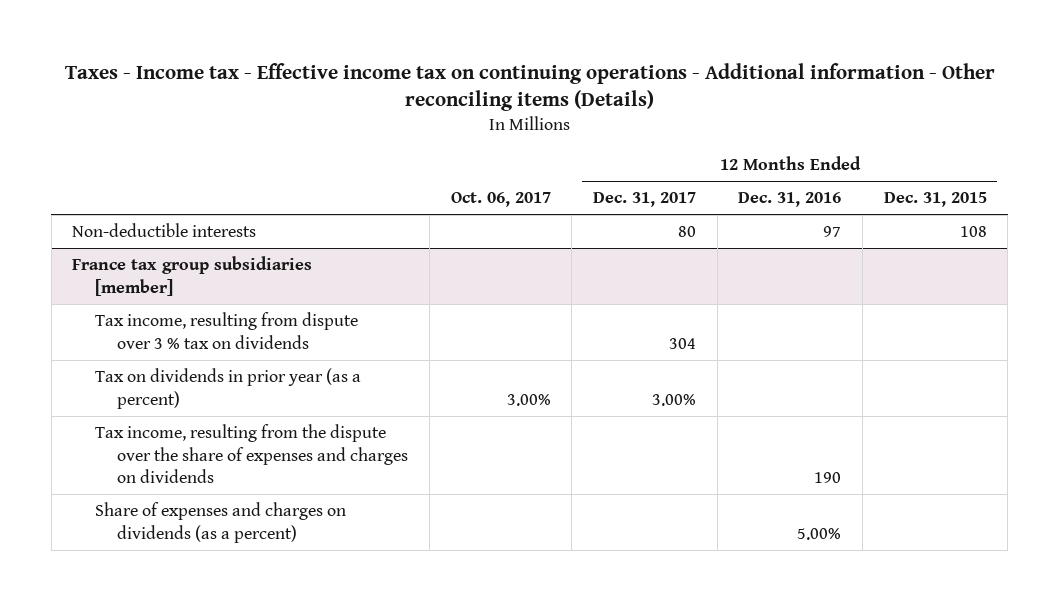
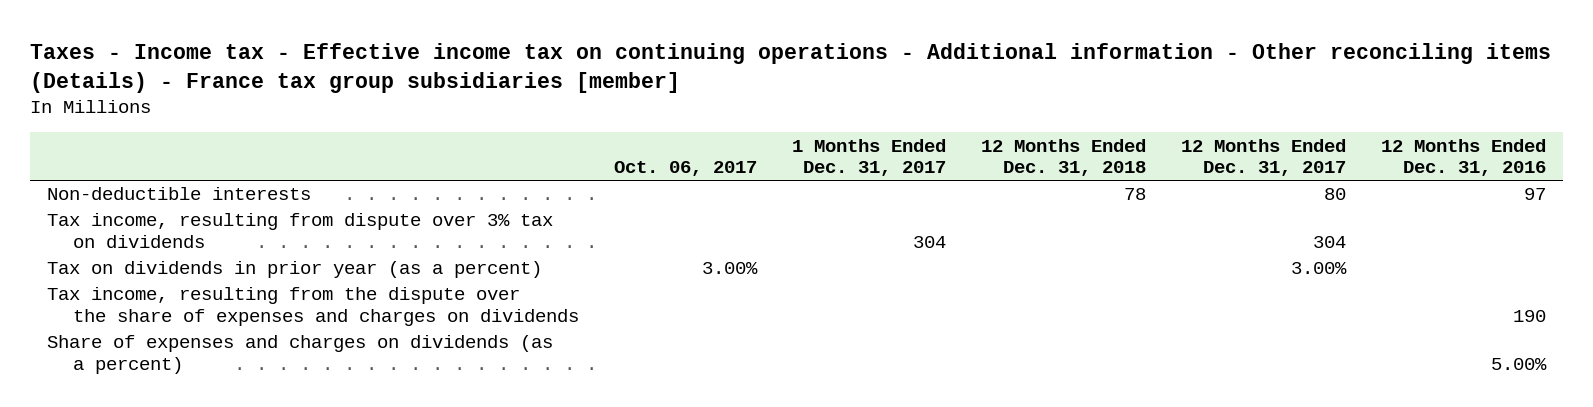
[64,62,995,112] Taxes - Income tax - Effective income tax on continuing operations - Additional information - Other reconciling items (Details) -> [29,42,1551,93] Taxes - Income tax - Effective income tax on continuing operations - Additional information - Other reconciling items (Details) - France tax group subsidiaries [member]
[883,192,987,208] Dec. 31, 2015 -> none
none -> [792,138,947,177] 1 Months Ended Dec. 31, 2017
none -> [981,138,1147,177] 12 Months Ended Dec. 31, 2018
[72,256,313,296] France tax group subsidiaries [member] -> none
[94,312,358,349] Tax income, resulting from dispute over 3 % tax on dividends -> [47,213,554,249] Tax income, resulting from dispute over 3% tax on dividends

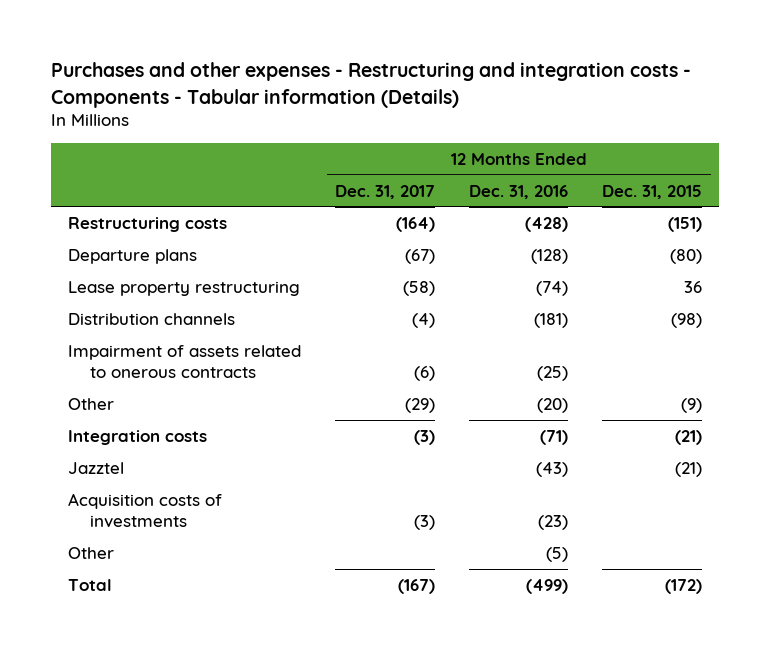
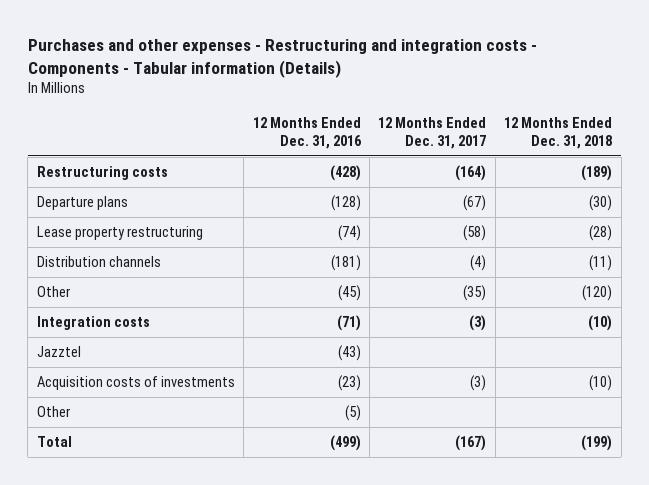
[602,184,703,199] Dec. 31, 2015 -> none
none -> [504,117,613,150] 12 Months Ended Dec. 31, 2018
[68,344,302,378] Impairment of assets related to onerous contracts -> none
[405,397,436,413] (29) -> [463,285,487,302] (35)
[537,397,569,413] (20) -> [337,285,361,302] (45)

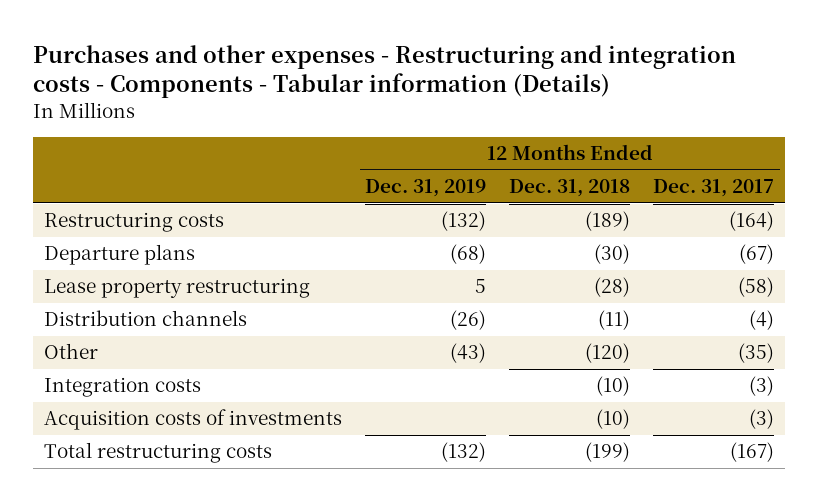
[252,117,362,150] 12 Months Ended Dec. 31, 2016 -> none
none -> [365,179,487,198] Dec. 31, 2019
[36,346,81,358] Jazztel -> none
[36,406,70,418] Other -> none
[36,436,72,448] Total -> [44,442,273,464] Total restructuring costs

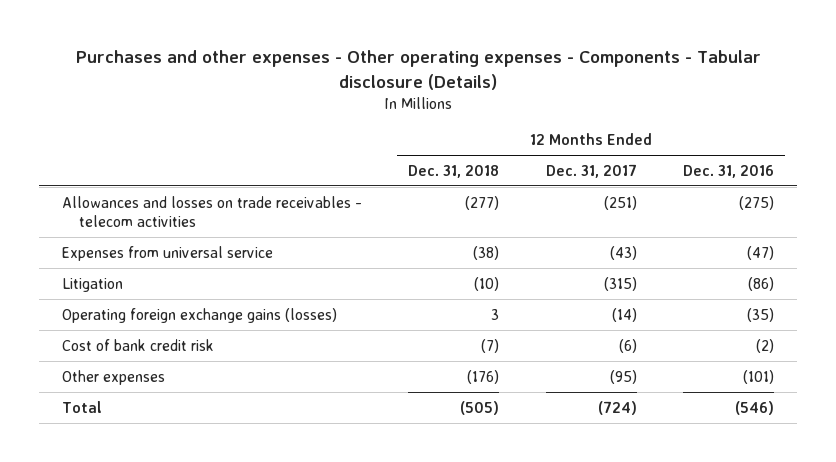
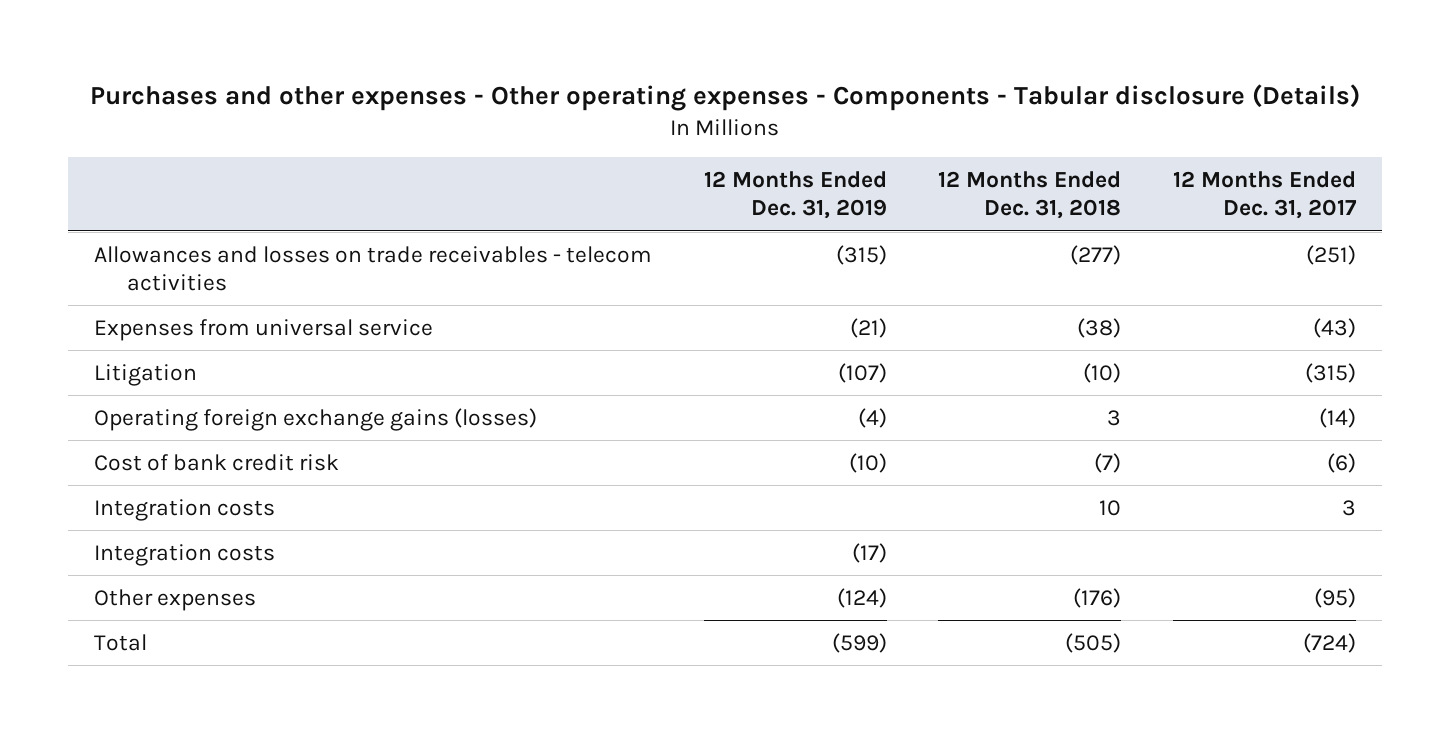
[682,164,774,178] Dec. 31, 2016 -> none
none -> [703,171,887,220] 12 Months Ended Dec. 31, 2019
none -> [94,498,276,521] Integration costs
none -> [94,543,276,566] Integration costs

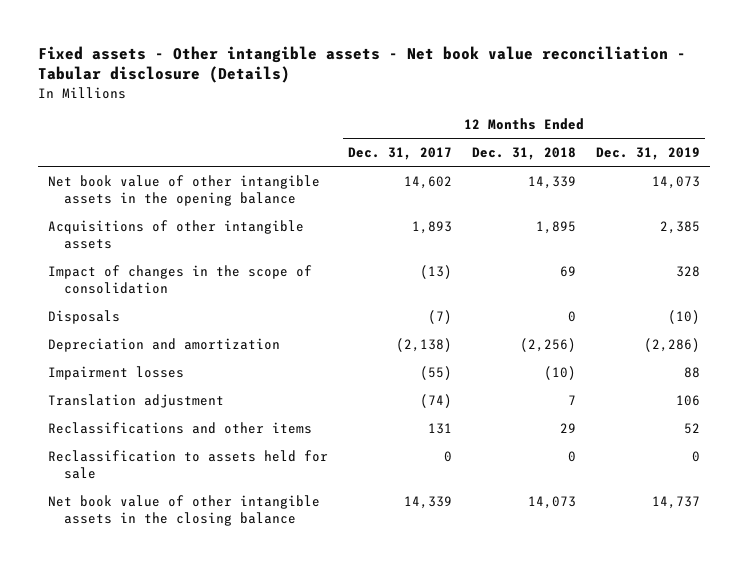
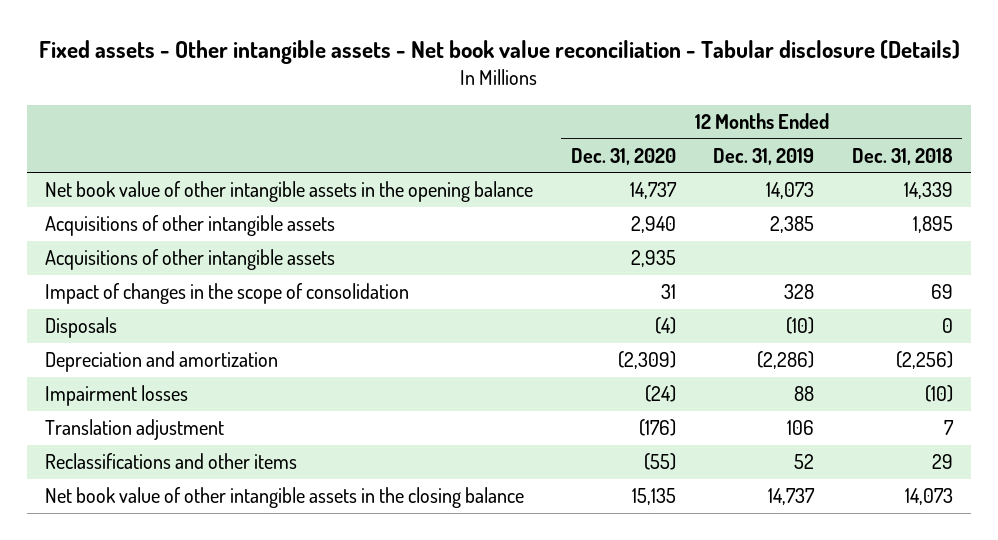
[347,147,452,161] Dec. 31, 2017 -> none
none -> [570,147,676,165] Dec. 31, 2020
none -> [45,249,336,271] Acquisitions of other intangible assets
[47,449,328,479] Reclassification to assets held for sale -> none

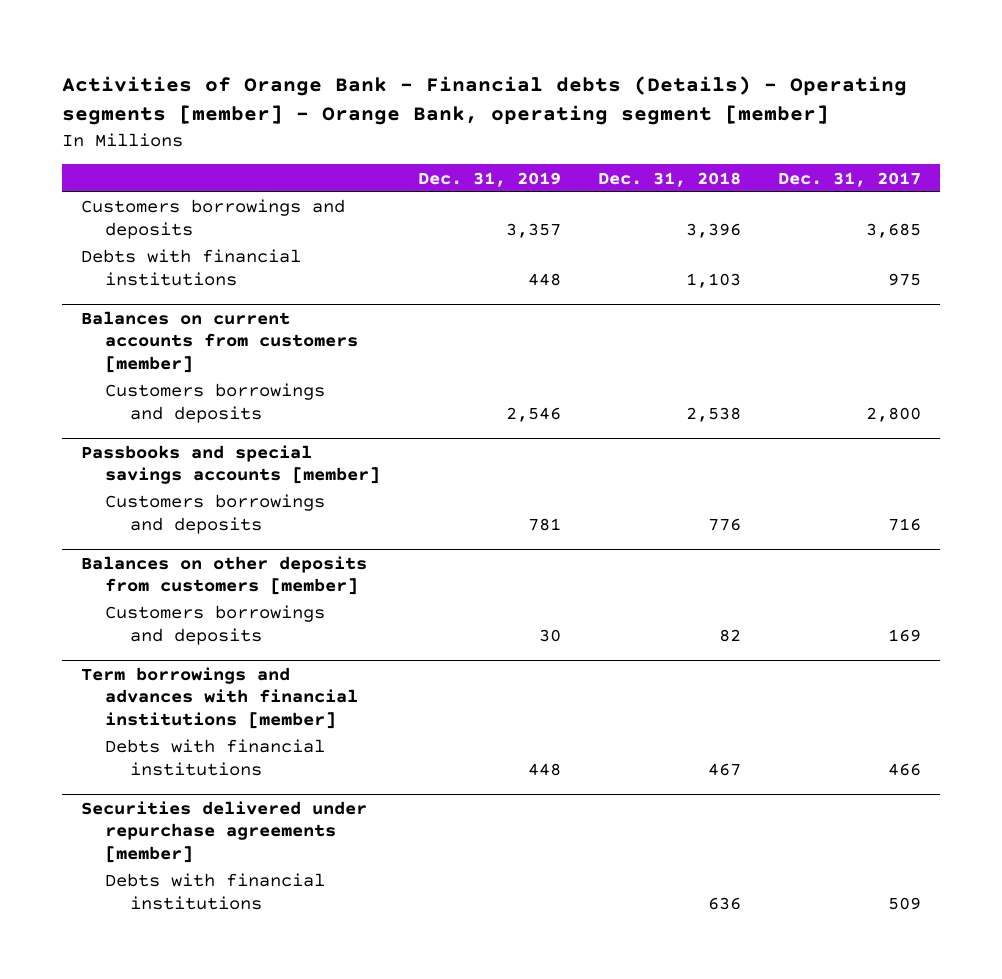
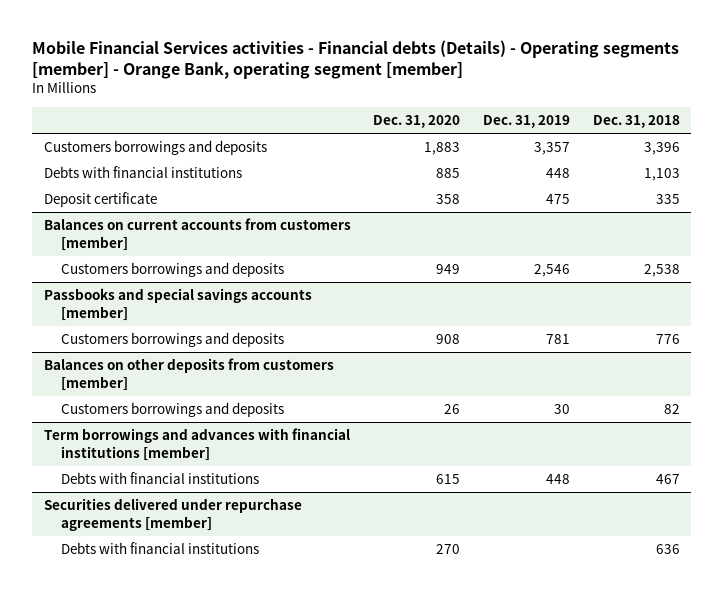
[62,76,908,126] Activities of Orange Bank - Financial debts (Details) - Operating segments [member] - Orange Bank, operating segment [member] -> [32,39,680,79] Mobile Financial Services activities - Financial debts (Details) - Operating segments [member] - Orange Bank, operating segment [member]
[778,171,922,187] Dec. 31, 2017 -> none
none -> [373,115,461,129] Dec. 31, 2020
none -> [43,192,157,208] Deposit certificate

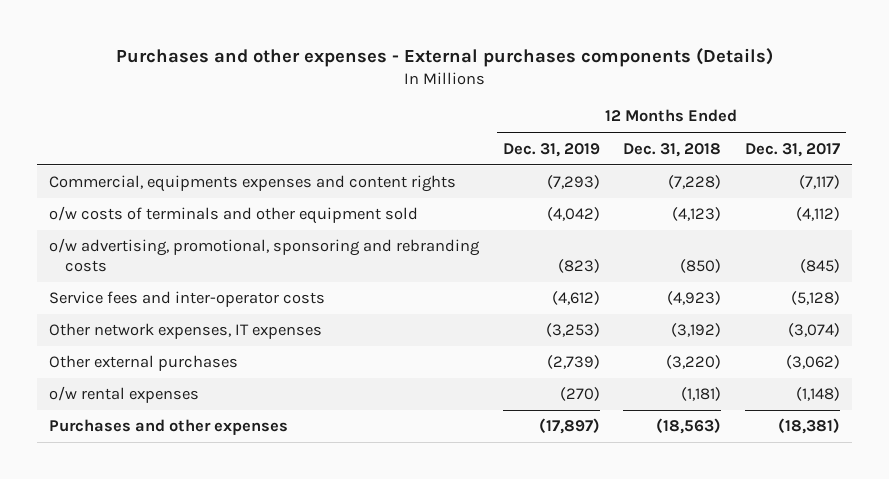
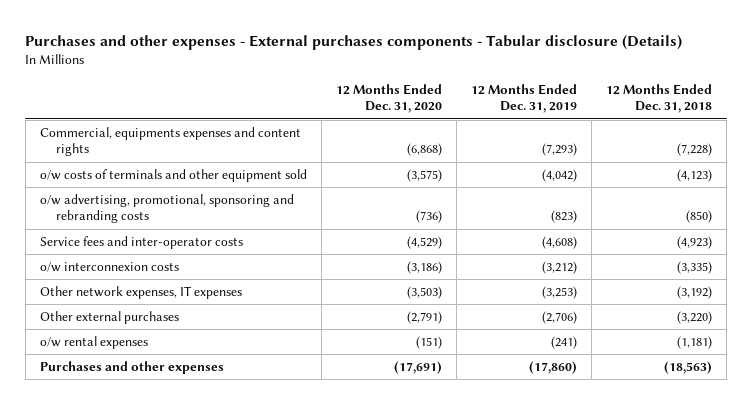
[115,48,773,68] Purchases and other expenses - External purchases components (Details) -> [25,34,683,50] Purchases and other expenses - External purchases components - Tabular disclosure (Details)
[745,142,841,157] Dec. 31, 2017 -> none
none -> [335,84,442,114] 12 Months Ended Dec. 31, 2020
[551,291,600,306] (4,612) -> [542,236,578,250] (4,608)
none -> [39,262,179,273] o/w interconnexion costs
[546,355,600,370] (2,739) -> [542,311,578,325] (2,706)
[559,387,600,402] (270) -> [551,336,578,350] (241)
[538,418,600,435] (17,897) -> [529,361,578,375] (17,860)

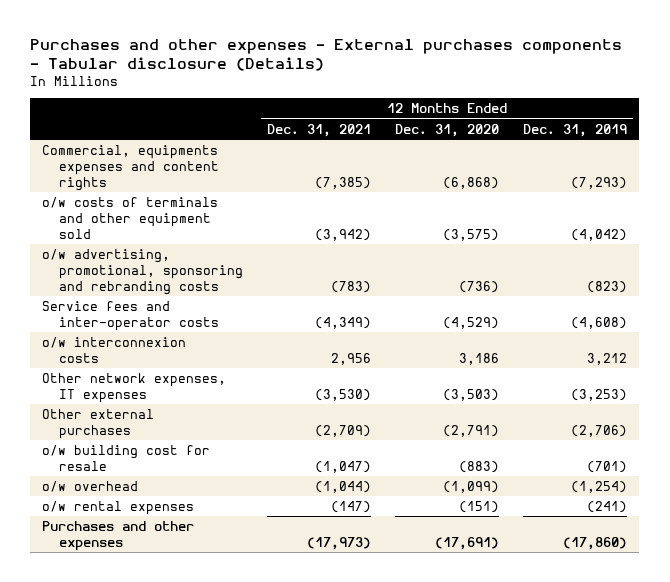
[606,84,713,114] 12 Months Ended Dec. 31, 2018 -> none
none -> [267,123,372,137] Dec. 31, 2021
[406,261,442,275] (3,186) -> [459,352,500,365] 3,186
[542,261,578,275] (3,212) -> [587,352,628,365] 3,212
none -> [42,444,211,471] o/w building cost for resale
none -> [42,480,139,492] o/w overhead

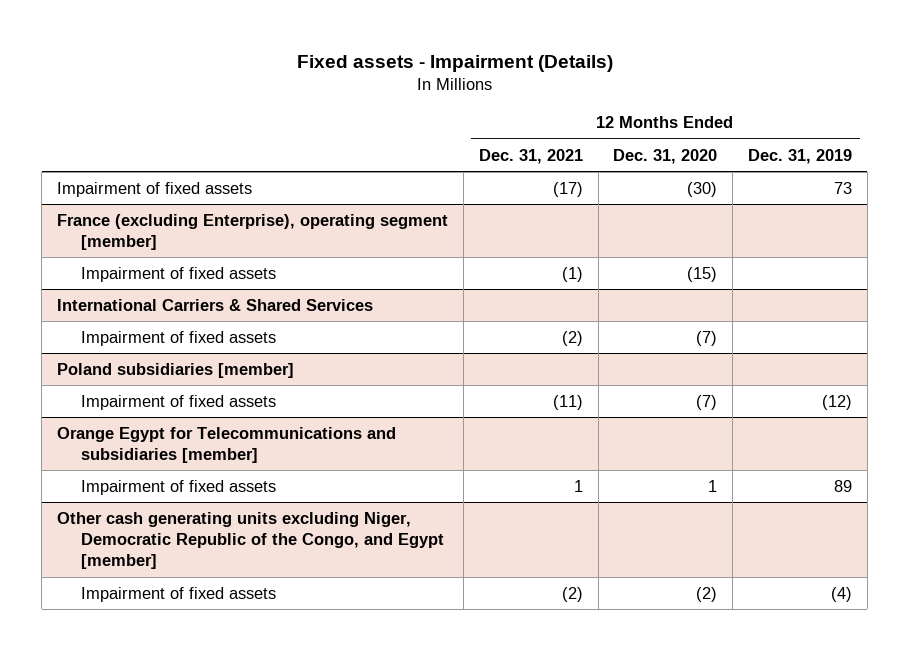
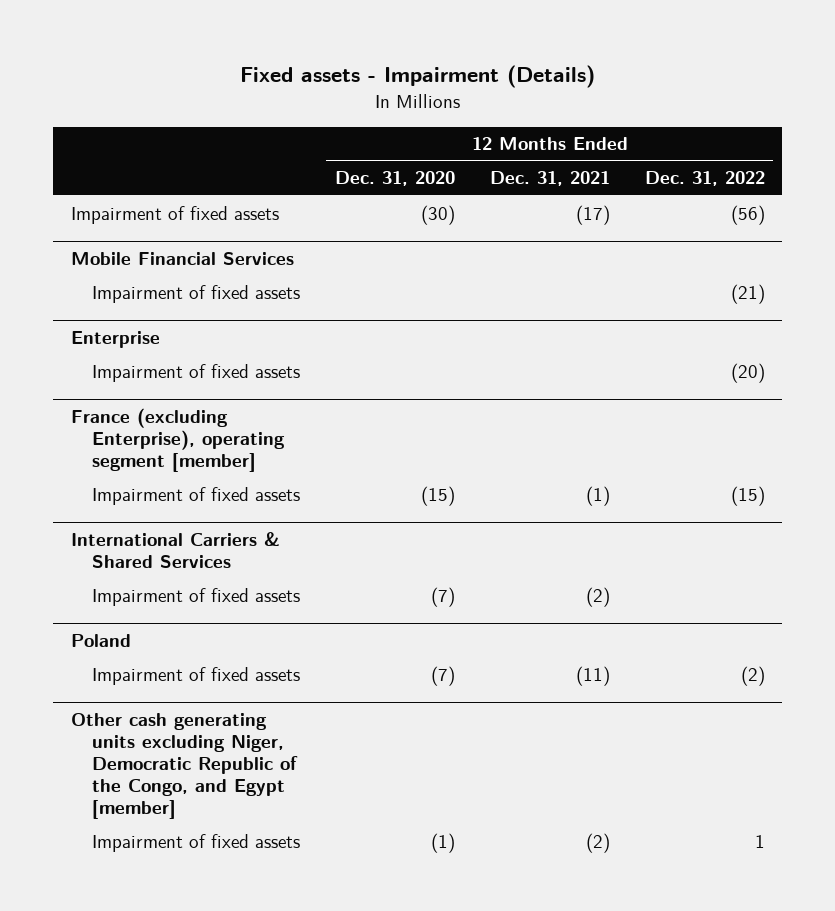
[747,148,852,164] Dec. 31, 2019 -> none
none -> [644,171,765,187] Dec. 31, 2022
none -> [70,251,294,265] Mobile Financial Services
none -> [91,284,300,303] Impairment of fixed assets
none -> [70,330,160,348] Enterprise
none -> [91,363,300,382] Impairment of fixed assets
[57,362,295,378] Poland subsidiaries [member] -> [70,633,131,647] Poland
[57,426,397,464] Orange Egypt for Telecommunications and subsidiaries [member] -> none
[81,479,277,495] Impairment of fixed assets -> none
[696,586,718,602] (2) -> [430,832,455,853] (1)

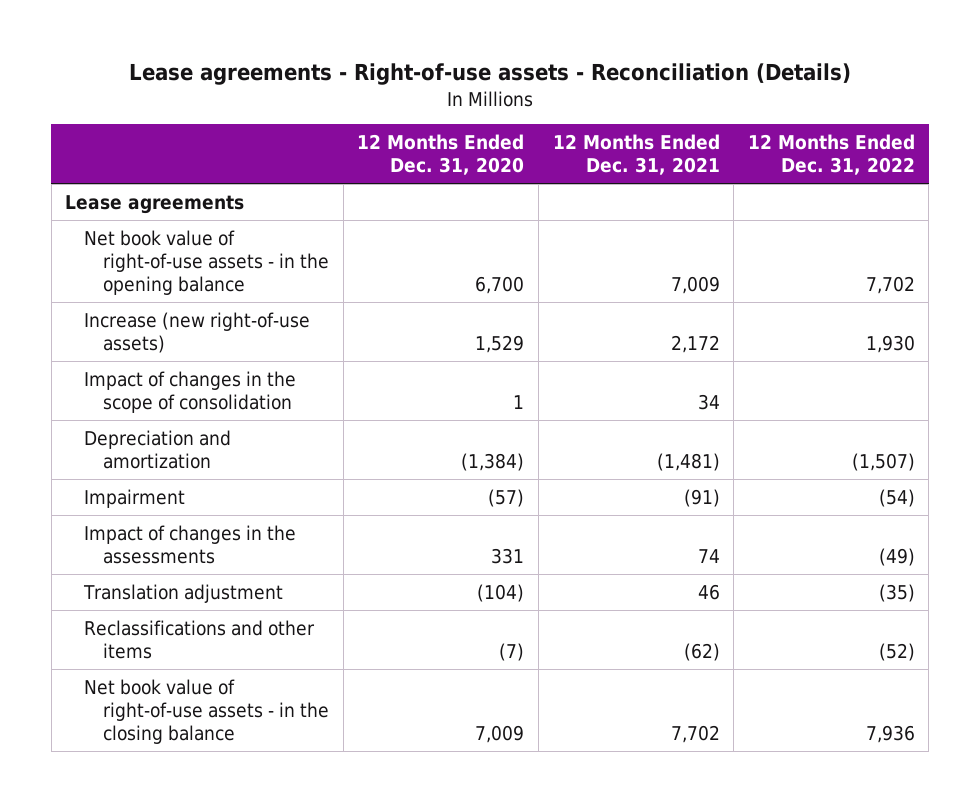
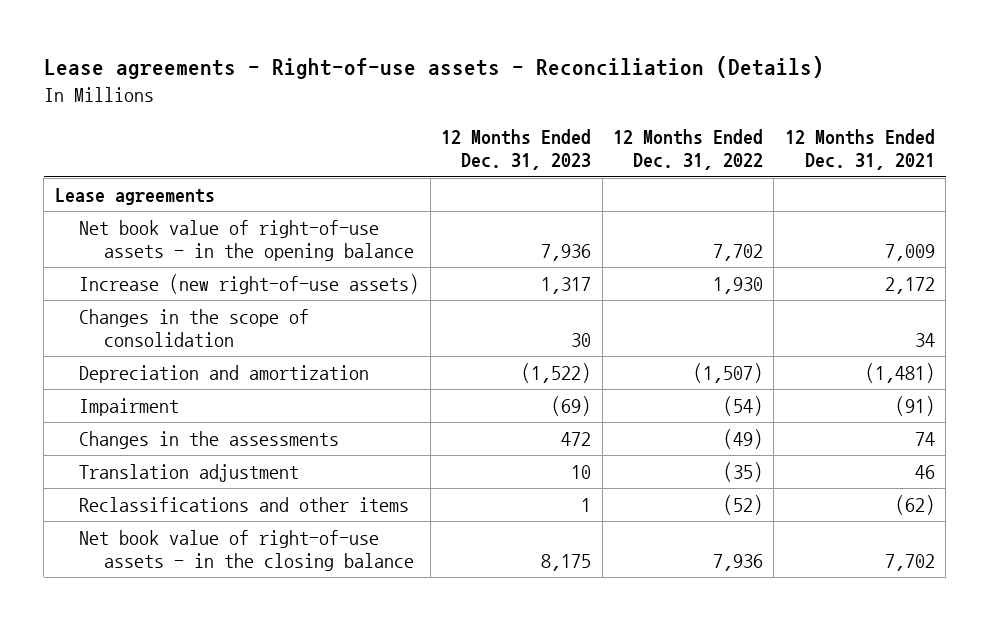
[357,134,525,176] 12 Months Ended Dec. 31, 2020 -> none
none -> [441,129,592,171] 12 Months Ended Dec. 31, 2023
[84,371,297,413] Impact of changes in the scope of consolidation -> [79,308,310,347] Changes in the scope of consolidation
[84,525,297,564] Impact of changes in the assessments -> [79,430,340,449] Changes in the assessments

